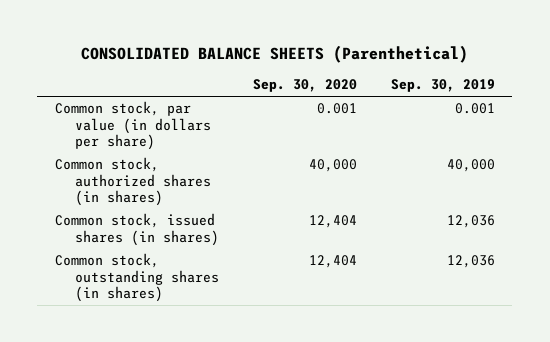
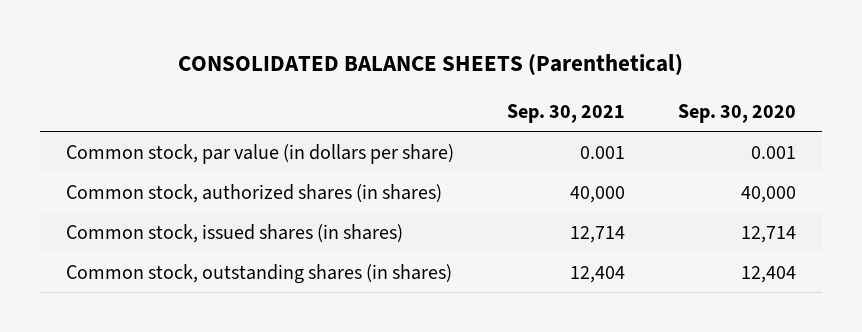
[391,79,496,93] Sep. 30, 2019 -> none
none -> [506,104,625,124] Sep. 30, 2021
[309,215,358,229] 12,404 -> [740,225,796,243] 12,714

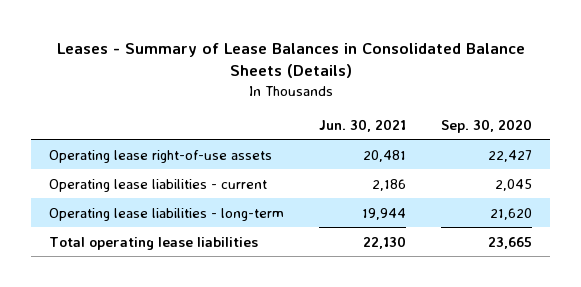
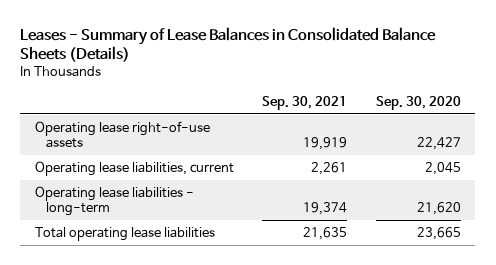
[319,118,407,132] Jun. 30, 2021 -> none
none -> [262,96,348,111] Sep. 30, 2021
[48,178,267,192] Operating lease liabilities - current -> [34,160,234,176] Operating lease liabilities, current

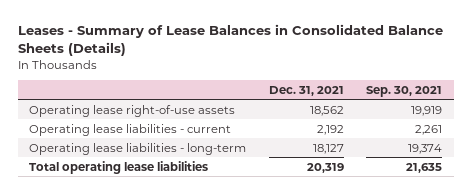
[376,96,462,111] Sep. 30, 2020 -> none
none -> [268,85,344,96] Dec. 31, 2021
[34,160,234,176] Operating lease liabilities, current -> [28,123,231,136] Operating lease liabilities - current

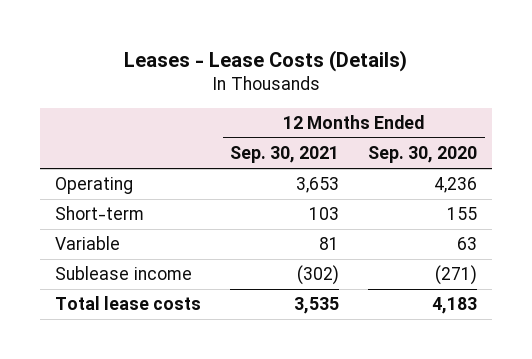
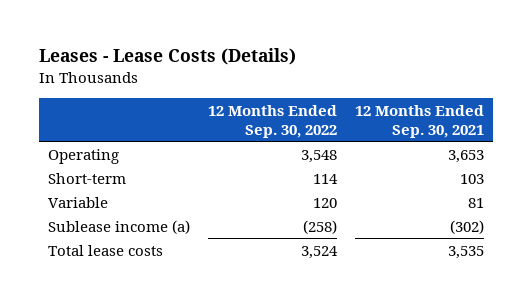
[368,146,478,164] Sep. 30, 2020 -> none
none -> [207,104,337,138] 12 Months Ended Sep. 30, 2022
[54,266,192,281] Sublease income -> [47,219,190,234] Sublease income (a)

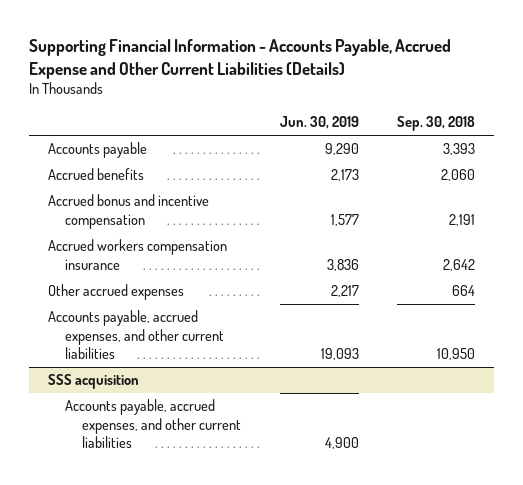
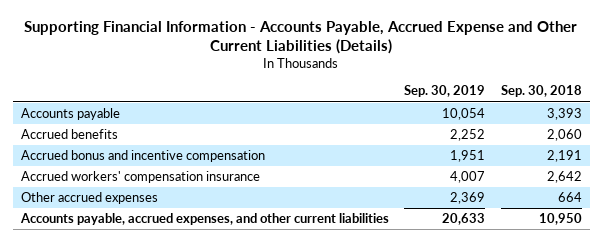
[279,116,359,130] Jun. 30, 2019 -> none
none -> [404,85,486,98] Sep. 30, 2019
[48,239,228,270] Accrued workers compensation insurance -> [20,171,260,184] Accrued workers' compensation insurance
[48,374,140,390] SSS acquisition -> none
[65,399,242,449] Accounts payable, accrued expenses, and other current liabilities -> none

